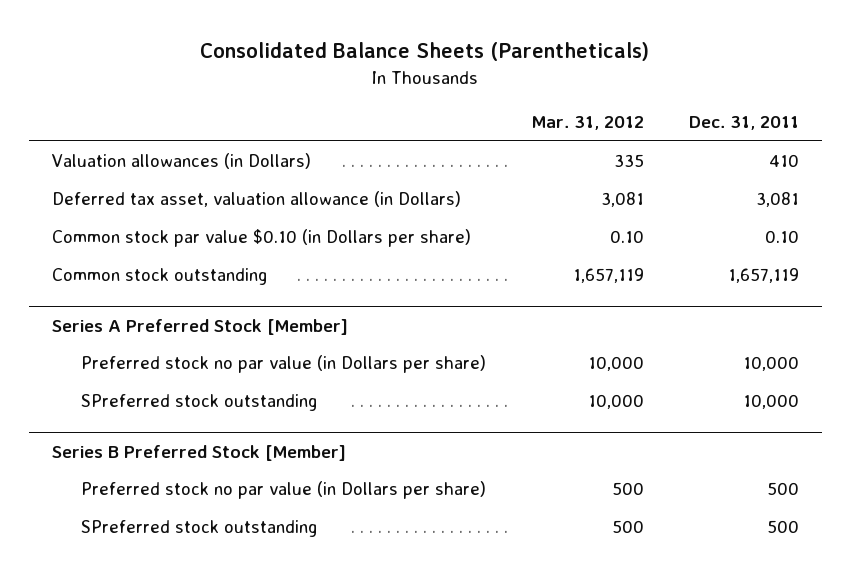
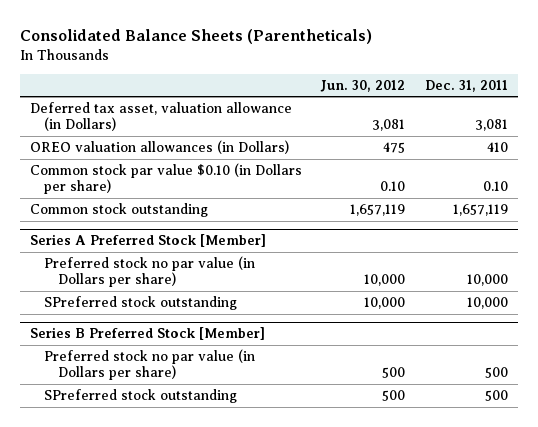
[530,115,644,130] Mar. 31, 2012 -> none
none -> [320,79,406,92] Jun. 30, 2012
[51,153,311,170] Valuation allowances (in Dollars) -> none
none -> [29,140,289,155] OREO valuation allowances (in Dollars)

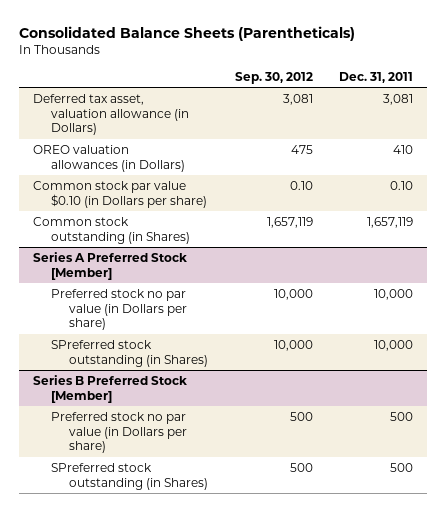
[320,79,406,92] Jun. 30, 2012 -> none
none -> [234,71,313,84] Sep. 30, 2012
[29,203,208,218] Common stock outstanding -> [32,216,190,244] Common stock outstanding (in Shares)
[43,296,237,311] SPreferred stock outstanding -> [50,339,208,367] SPreferred stock outstanding (in Shares)
[43,389,237,404] SPreferred stock outstanding -> [50,462,208,490] SPreferred stock outstanding (in Shares)

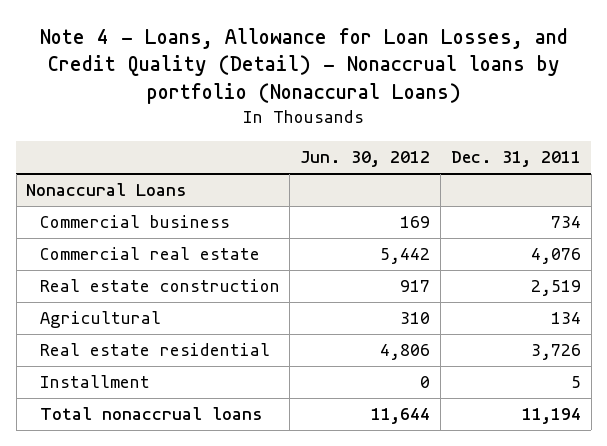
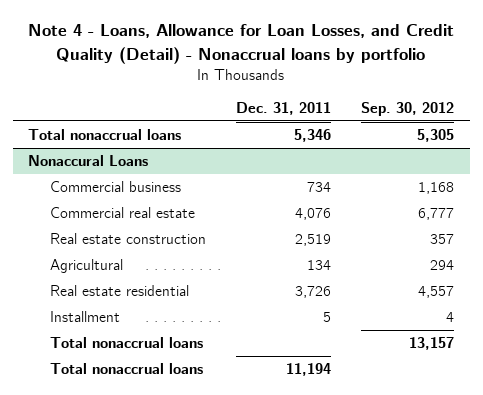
[39,27,568,105] Note 4 - Loans, Allowance for Loan Losses, and Credit Quality (Detail) - Nonaccrual loans by portfolio (Nonaccural Loans) -> [28,24,455,64] Note 4 - Loans, Allowance for Loan Losses, and Credit Quality (Detail) - Nonaccrual loans by portfolio
[300,151,431,168] Jun. 30, 2012 -> none
none -> [361,101,455,116] Sep. 30, 2012
none -> [28,129,182,141] Total nonaccrual loans
none -> [49,337,203,349] Total nonaccrual loans

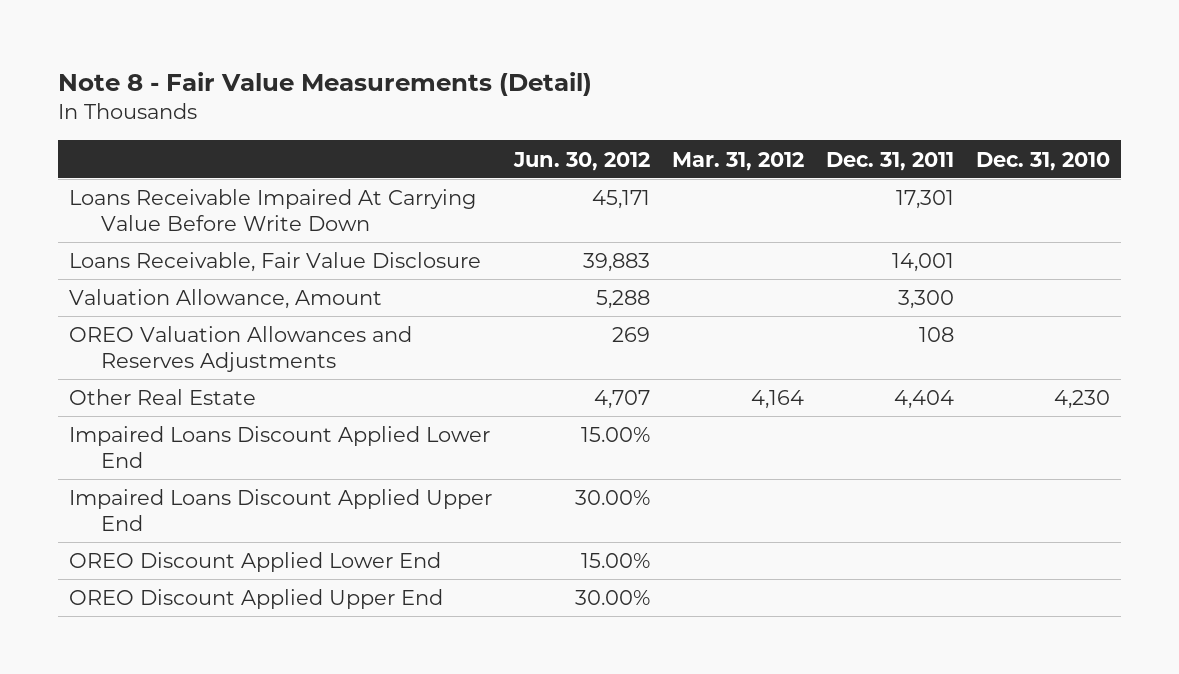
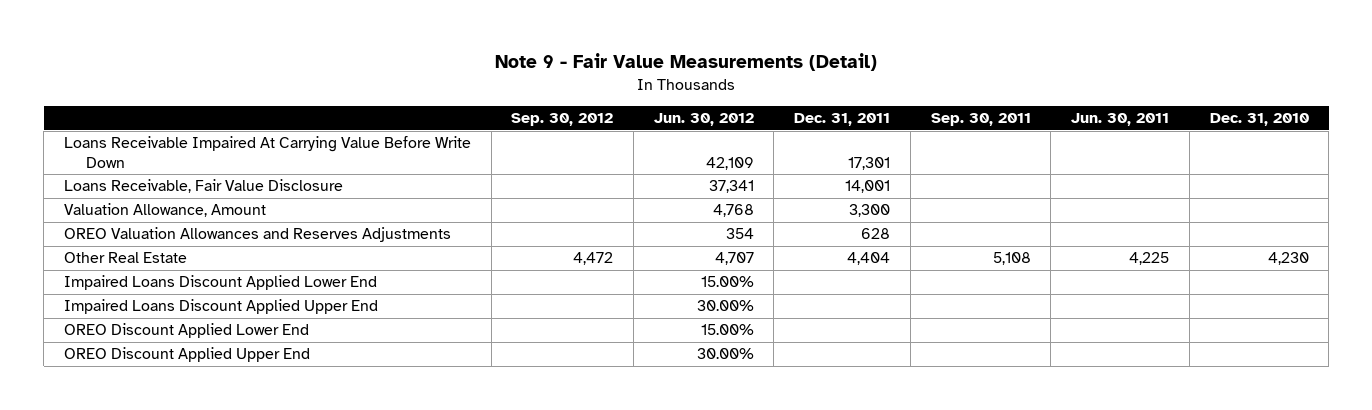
[58,71,593,96] Note 8 - Fair Value Measurements (Detail) -> [495,53,878,72] Note 9 - Fair Value Measurements (Detail)
[672,151,805,171] Mar. 31, 2012 -> none
none -> [511,113,614,127] Sep. 30, 2012
none -> [930,113,1031,127] Sep. 30, 2011
none -> [1071,113,1170,127] Jun. 30, 2011
[592,190,651,210] 45,171 -> [705,156,754,170] 42,109
[583,253,651,273] 39,883 -> [708,180,754,194] 37,341
[596,290,651,310] 5,288 -> [712,204,754,218] 4,768
[612,327,651,343] 269 -> [725,228,754,240] 354
[918,327,954,343] 108 -> [861,228,891,240] 628

